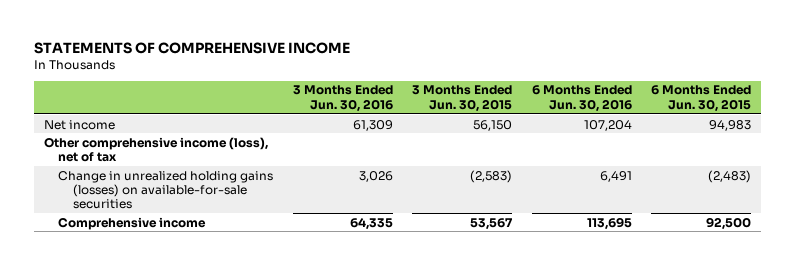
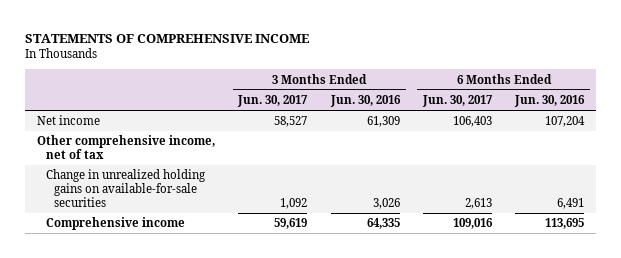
[412,85,513,112] 3 Months Ended Jun. 30, 2015 -> none
[651,85,752,112] 6 Months Ended Jun. 30, 2015 -> none
none -> [237,94,309,107] Jun. 30, 2017
none -> [422,94,494,107] Jun. 30, 2017
[43,136,268,162] Other comprehensive income (loss), net of tax -> [37,135,216,160] Other comprehensive income, net of tax
[58,170,274,210] Change in unrealized holding gains (losses) on available-for-sale securities -> [45,169,206,207] Change in unrealized holding gains on available-for-sale securities

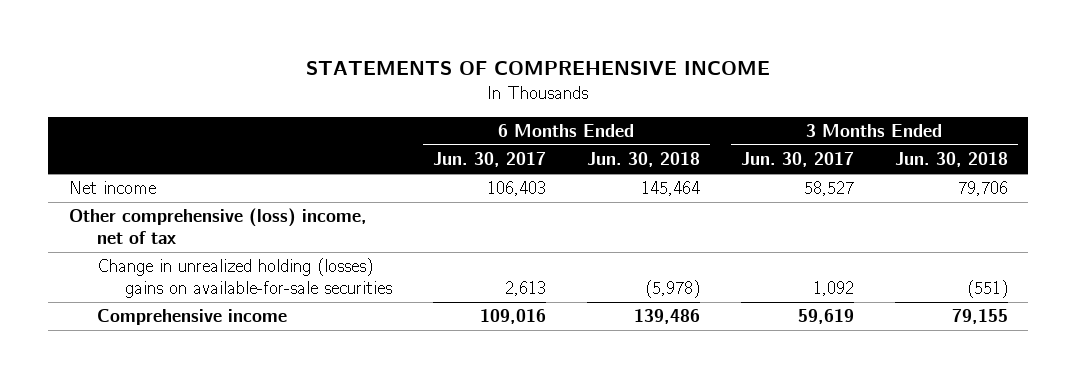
[329,94,401,107] Jun. 30, 2016 -> none
[514,94,586,107] Jun. 30, 2016 -> none
none -> [586,152,700,168] Jun. 30, 2018
none -> [894,152,1008,168] Jun. 30, 2018
[37,135,216,160] Other comprehensive income, net of tax -> [68,208,367,244] Other comprehensive (loss) income, net of tax
[45,169,206,207] Change in unrealized holding gains on available-for-sale securities -> [96,258,392,298] Change in unrealized holding (losses) gains on available-for-sale securities

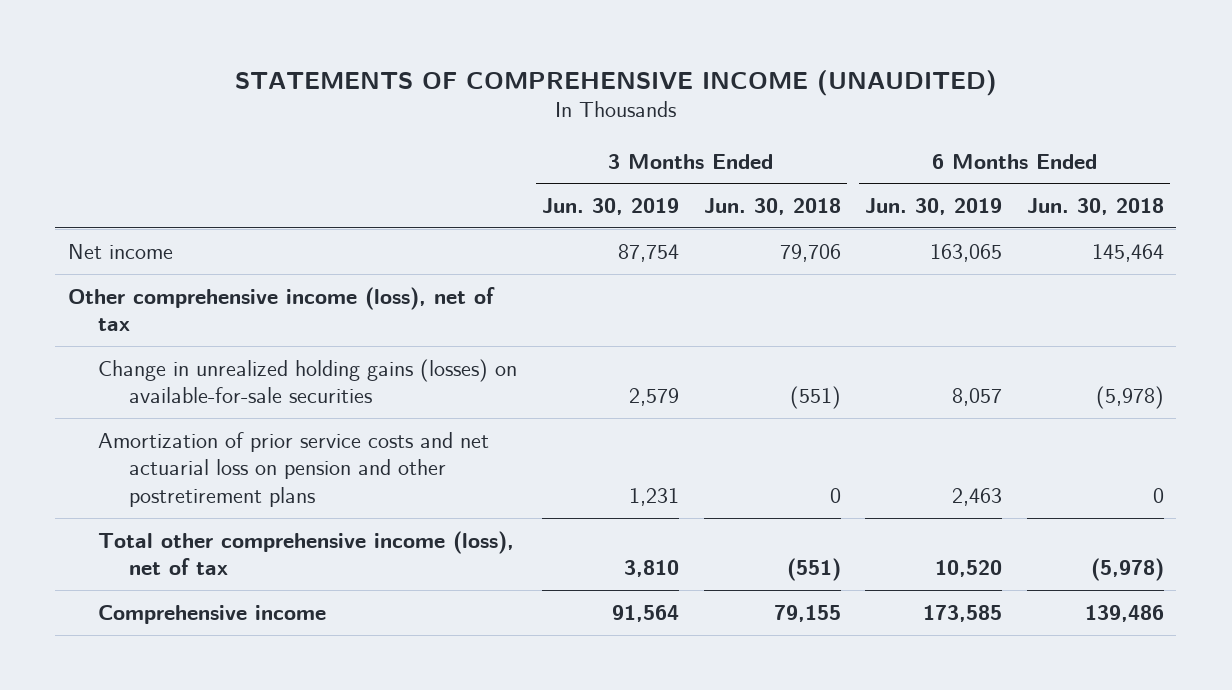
[306,61,771,76] STATEMENTS OF COMPREHENSIVE INCOME -> [234,69,997,96] STATEMENTS OF COMPREHENSIVE INCOME (UNAUDITED)
[432,152,546,168] Jun. 30, 2017 -> none
[740,152,854,168] Jun. 30, 2017 -> none
none -> [541,198,679,216] Jun. 30, 2019
none -> [865,198,1003,216] Jun. 30, 2019
[68,208,367,244] Other comprehensive (loss) income, net of tax -> [67,286,495,332] Other comprehensive income (loss), net of tax
[96,258,392,298] Change in unrealized holding (losses) gains on available-for-sale securities -> [98,358,518,404] Change in unrealized holding gains (losses) on available-for-sale securities
none -> [98,431,490,507] Amortization of prior service costs and net actuarial loss on pension and other postretirement plans
none -> [98,530,515,576] Total other comprehensive income (loss), net of tax

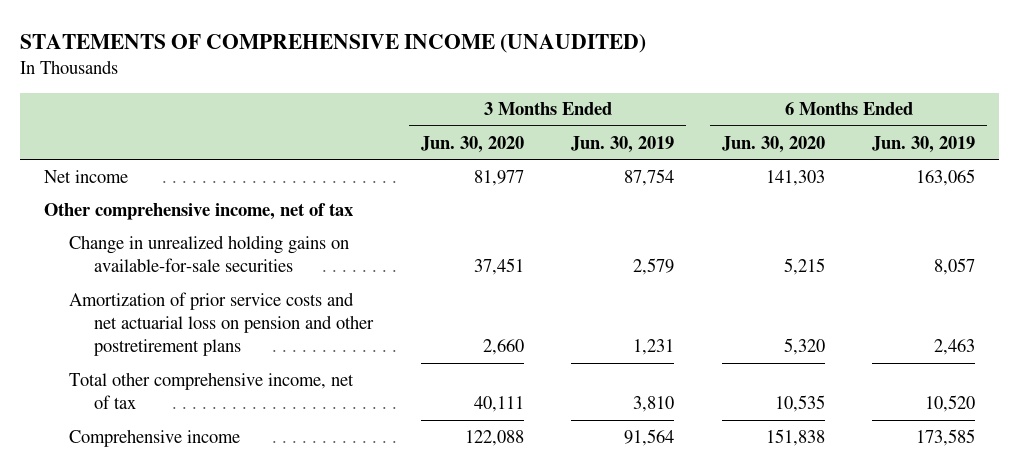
[703,198,841,216] Jun. 30, 2018 -> none
[1026,198,1164,216] Jun. 30, 2018 -> none
none -> [420,135,524,153] Jun. 30, 2020
none -> [721,135,825,153] Jun. 30, 2020
[67,286,495,332] Other comprehensive income (loss), net of tax -> [43,202,353,220] Other comprehensive income, net of tax
[98,358,518,404] Change in unrealized holding gains (losses) on available-for-sale securities -> [68,234,349,272] Change in unrealized holding gains on available-for-sale securities
[98,530,515,576] Total other comprehensive income (loss), net of tax -> [68,371,354,409] Total other comprehensive income, net of tax

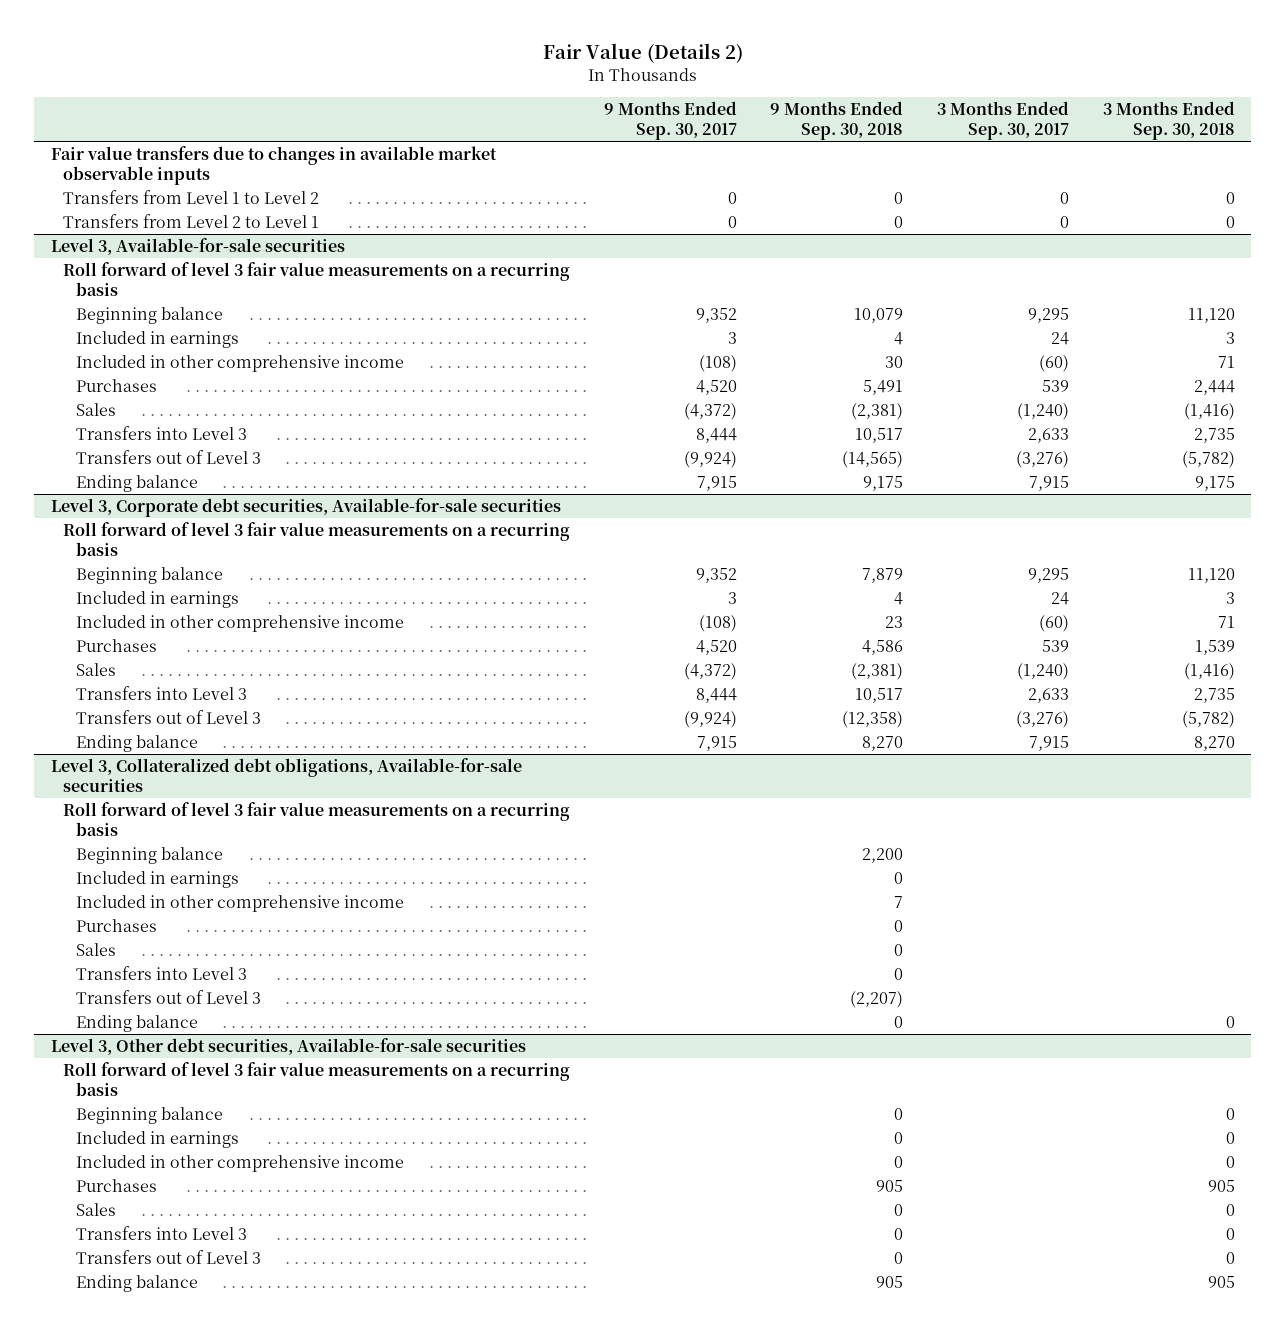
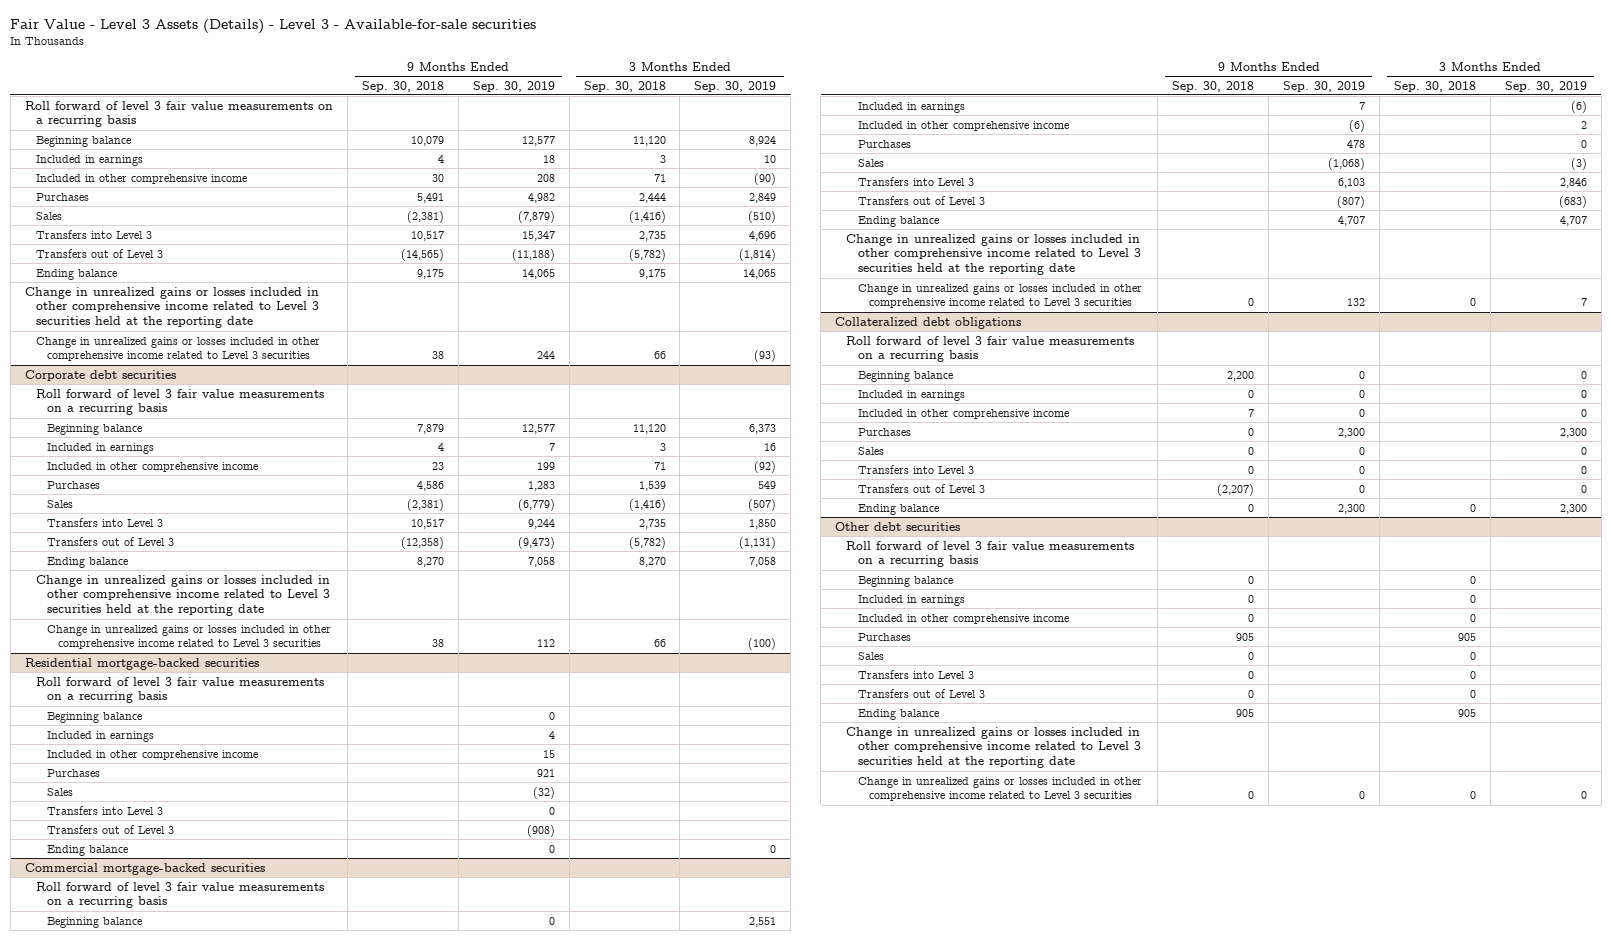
[542,43,743,64] Fair Value (Details 2) -> [10,19,537,35] Fair Value - Level 3 Assets (Details) - Level 3 - Available-for-sale securities
[603,101,737,141] 9 Months Ended Sep. 30, 2017 -> none
[937,101,1070,141] 3 Months Ended Sep. 30, 2017 -> none
none -> [472,80,555,92] Sep. 30, 2019
none -> [694,80,777,92] Sep. 30, 2019
[50,145,497,185] Fair value transfers due to changes in available market observable inputs -> none
[63,189,320,204] Transfers from Level 1 to Level 2 -> none
[63,213,320,228] Transfers from Level 2 to Level 1 -> none
[50,237,345,255] Level 3, Available-for-sale securities -> none
[50,497,561,517] Level 3, Corporate debt securities, Available-for-sale securities -> none
none -> [24,286,319,329] Change in unrealized gains or losses included in other comprehensive income related to Level 3 securities held at the reporting date
none -> [35,336,320,362] Change in unrealized gains or losses included in other comprehensive income related to Level 3 securities
none -> [24,369,176,381] Corporate debt securities
[50,757,522,792] Level 3, Collateralized debt obligations, Available-for-sale securities -> none
none -> [35,574,331,617] Change in unrealized gains or losses included in other comprehensive income related to Level 3 securities held at the reporting date
none -> [47,624,332,650] Change in unrealized gains or losses included in other comprehensive income related to Level 3 securities
none -> [24,657,259,670] Residential mortgage-backed securities
none -> [47,711,143,723] Beginning balance
none -> [47,730,155,742] Included in earnings
none -> [47,749,259,760] Included in other comprehensive income
none -> [47,768,101,777] Purchases
none -> [47,787,74,796] Sales
none -> [47,805,164,815] Transfers into Level 3
none -> [47,824,175,834] Transfers out of Level 3
none -> [47,844,129,856] Ending balance
none -> [24,862,265,875] Commercial mortgage-backed securities
none -> [35,881,324,909] Roll forward of level 3 fair value measurements on a recurring basis
none -> [47,916,143,928] Beginning balance
none -> [857,101,965,113] Included in earnings
none -> [857,120,1069,131] Included in other comprehensive income
none -> [857,139,911,148] Purchases
none -> [857,158,884,167] Sales
none -> [857,176,974,186] Transfers into Level 3
none -> [857,195,985,205] Transfers out of Level 3
none -> [857,215,939,227] Ending balance
none -> [846,233,1141,276] Change in unrealized gains or losses included in other comprehensive income related to Level 3 securities held at the reporting date
none -> [857,283,1142,309] Change in unrealized gains or losses included in other comprehensive income related to Level 3 securities
none -> [835,316,1022,329] Collateralized debt obligations
none -> [846,335,1135,363] Roll forward of level 3 fair value measurements on a recurring basis
[50,1037,526,1055] Level 3, Other debt securities, Available-for-sale securities -> none
none -> [835,521,961,531] Other debt securities
none -> [846,726,1141,769] Change in unrealized gains or losses included in other comprehensive income related to Level 3 securities held at the reporting date
none -> [857,776,1142,802] Change in unrealized gains or losses included in other comprehensive income related to Level 3 securities

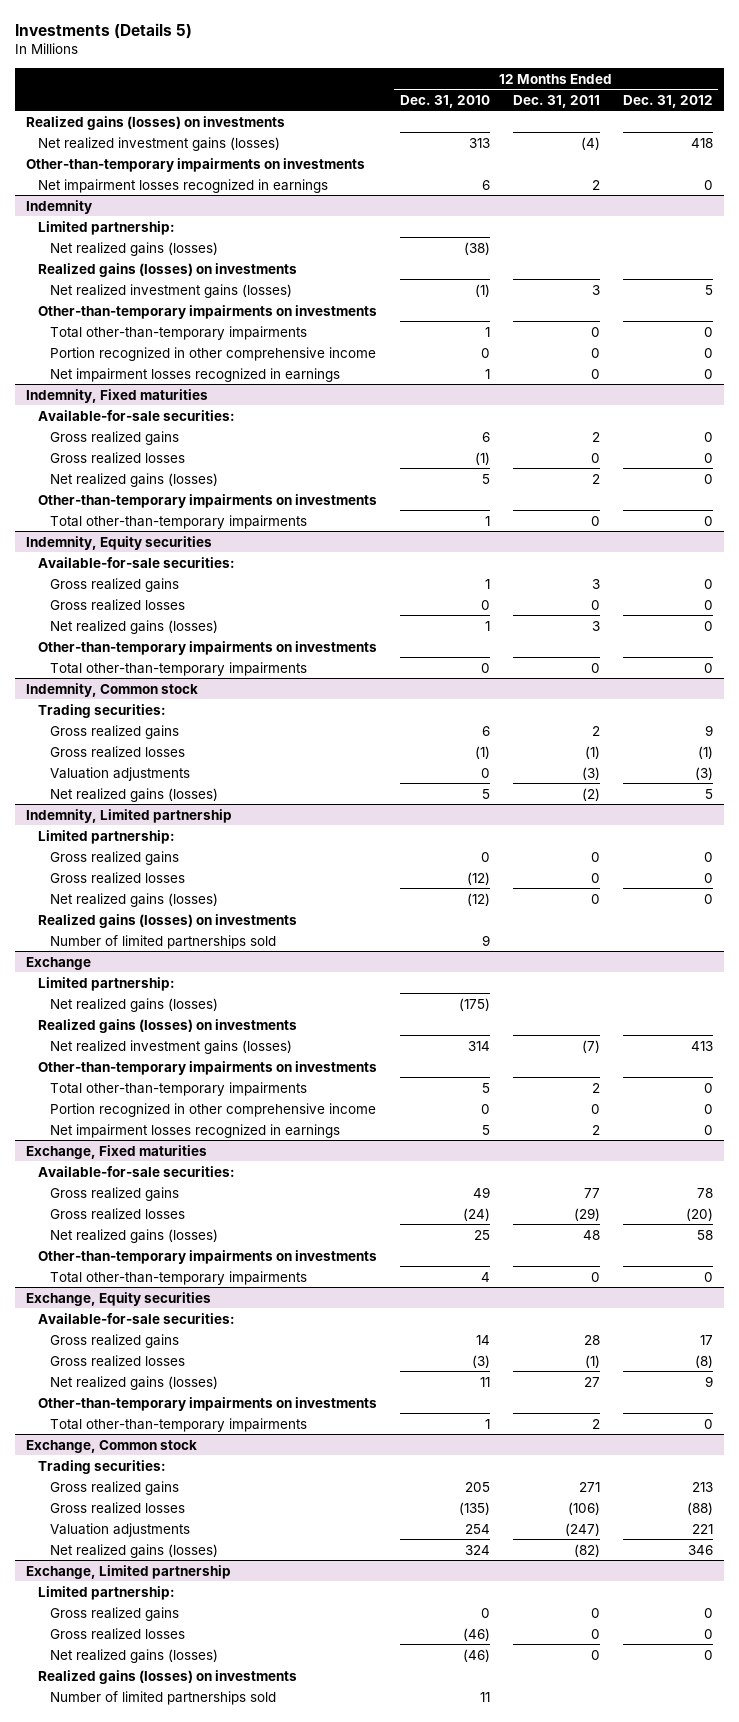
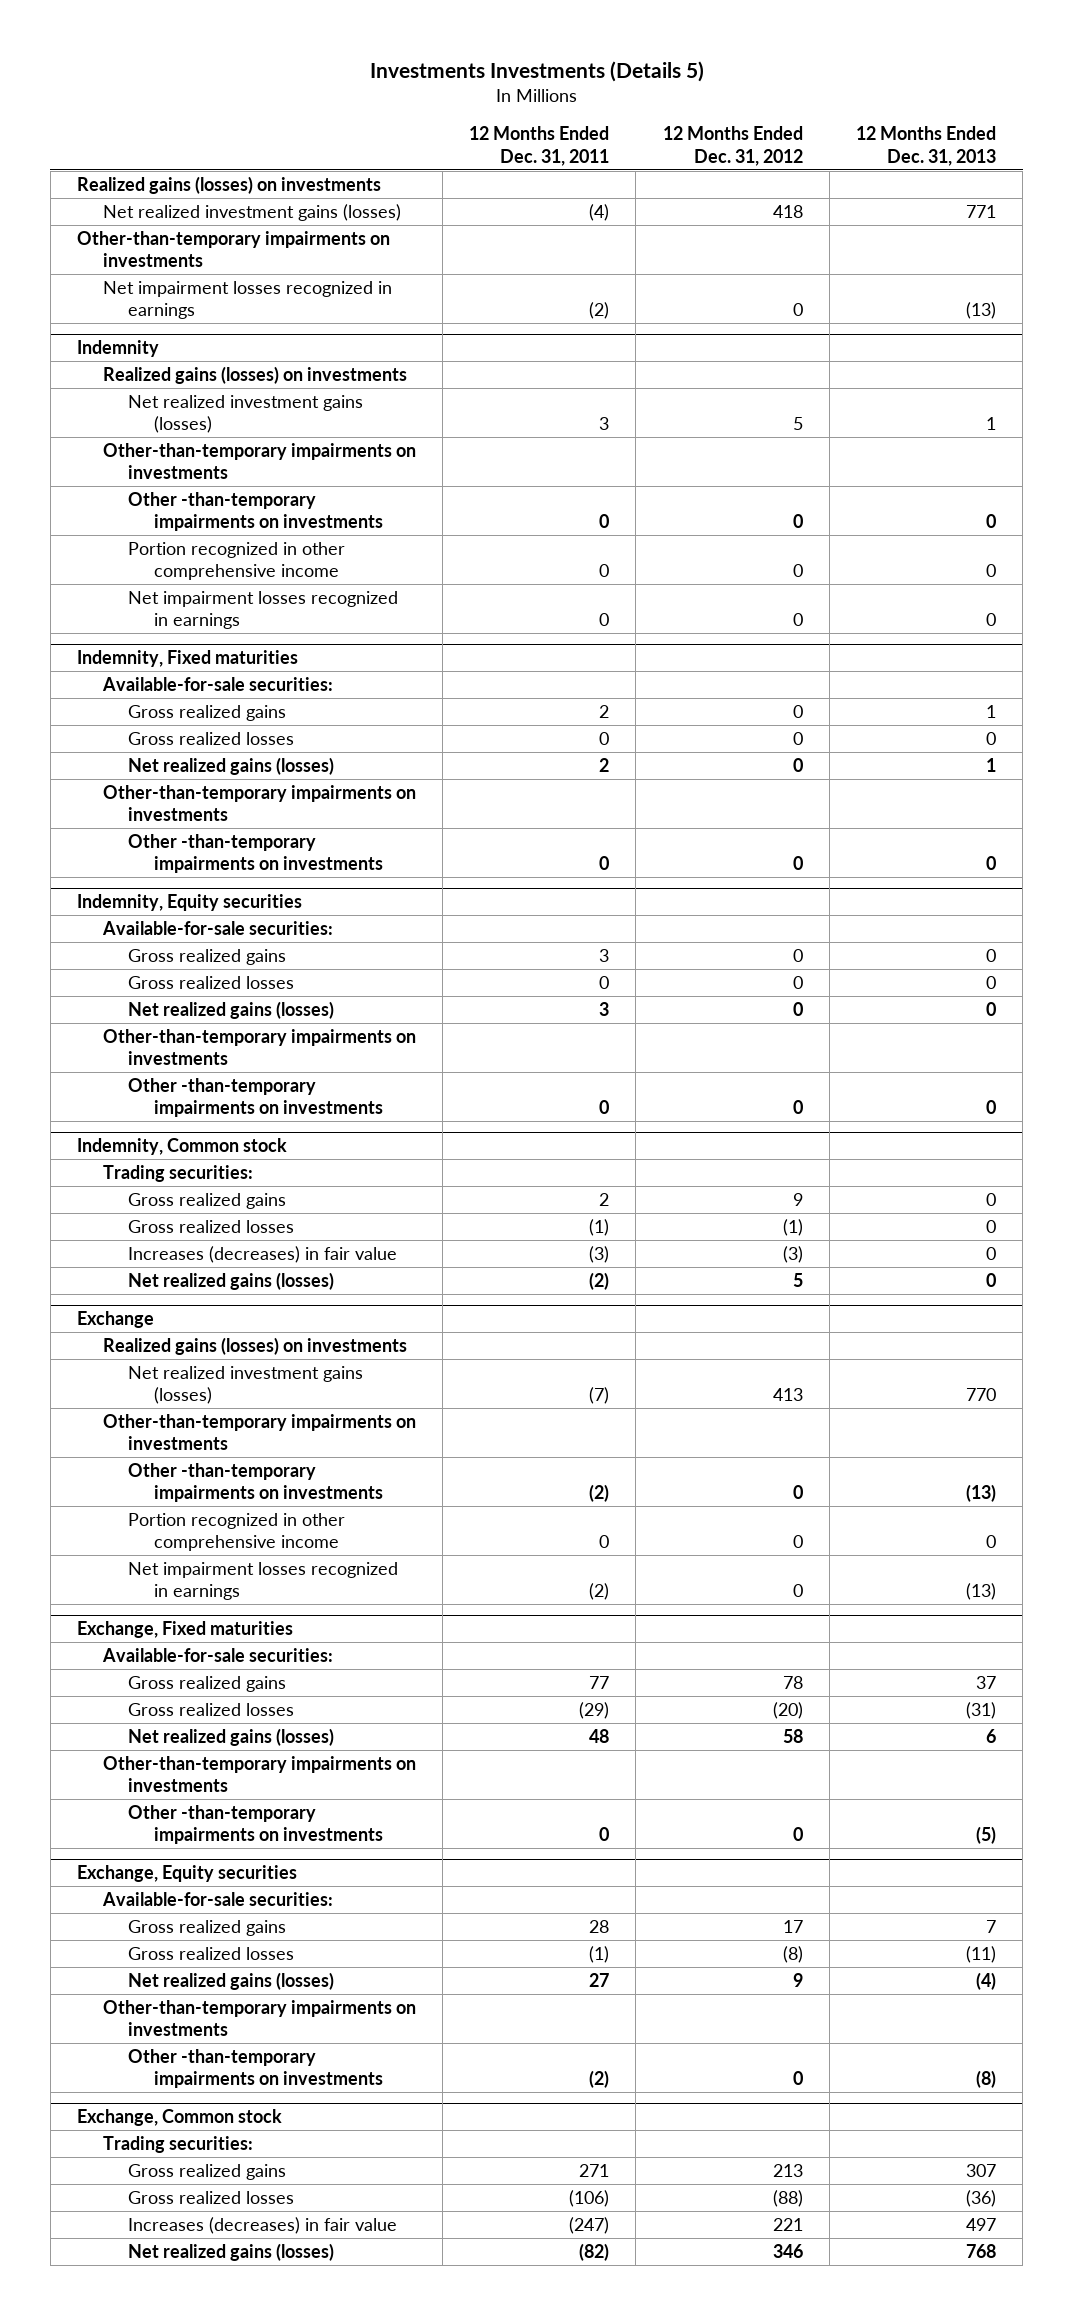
[14,23,192,40] Investments (Details 5) -> [369,61,704,83] Investments Investments (Details 5)
[400,94,491,108] Dec. 31, 2010 -> none
none -> [856,126,997,166] 12 Months Ended Dec. 31, 2013
[591,179,600,190] 2 -> [589,302,610,320] (2)
[38,220,176,235] Limited partnership: -> none
[50,241,219,256] Net realized gains (losses) -> none
[50,325,308,340] Total other-than-temporary impairments -> [128,491,384,532] Other -than-temporary impairments on investments
[50,514,308,529] Total other-than-temporary impairments -> [128,833,384,874] Other -than-temporary impairments on investments
[50,661,308,676] Total other-than-temporary impairments -> [128,1077,384,1118] Other -than-temporary impairments on investments
[50,766,191,781] Valuation adjustments -> [128,1245,398,1263] Increases (decreases) in fair value
[26,808,233,823] Indemnity, Limited partnership -> none
[38,829,176,844] Limited partnership: -> none
[50,850,180,865] Gross realized gains -> none
[50,871,186,884] Gross realized losses -> none
[50,892,219,907] Net realized gains (losses) -> none
[38,913,298,928] Realized gains (losses) on investments -> none
[50,934,277,949] Number of limited partnerships sold -> none
[38,976,176,991] Limited partnership: -> none
[50,997,219,1012] Net realized gains (losses) -> none
[50,1081,308,1096] Total other-than-temporary impairments -> [128,1462,384,1503] Other -than-temporary impairments on investments
[591,1082,600,1093] 2 -> [589,1484,610,1503] (2)
[591,1124,600,1135] 2 -> [589,1583,610,1601] (2)
[50,1270,308,1285] Total other-than-temporary impairments -> [128,1804,384,1845] Other -than-temporary impairments on investments
[50,1417,308,1432] Total other-than-temporary impairments -> [128,2048,384,2089] Other -than-temporary impairments on investments
[591,1418,600,1429] 2 -> [589,2070,610,2089] (2)
[50,1522,191,1537] Valuation adjustments -> [128,2216,398,2234] Increases (decreases) in fair value
[26,1564,232,1579] Exchange, Limited partnership -> none
[38,1585,176,1600] Limited partnership: -> none
[50,1606,180,1621] Gross realized gains -> none
[50,1627,186,1640] Gross realized losses -> none
[50,1648,219,1663] Net realized gains (losses) -> none
[38,1669,298,1684] Realized gains (losses) on investments -> none
[50,1690,277,1705] Number of limited partnerships sold -> none

